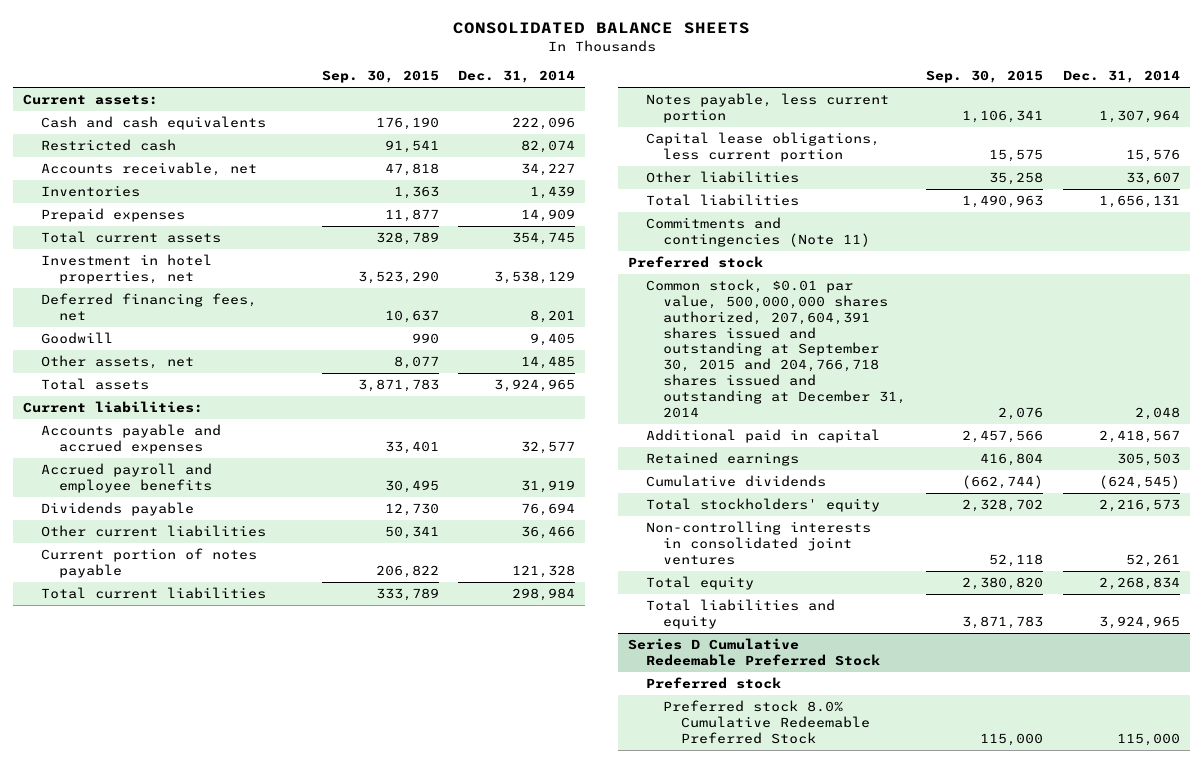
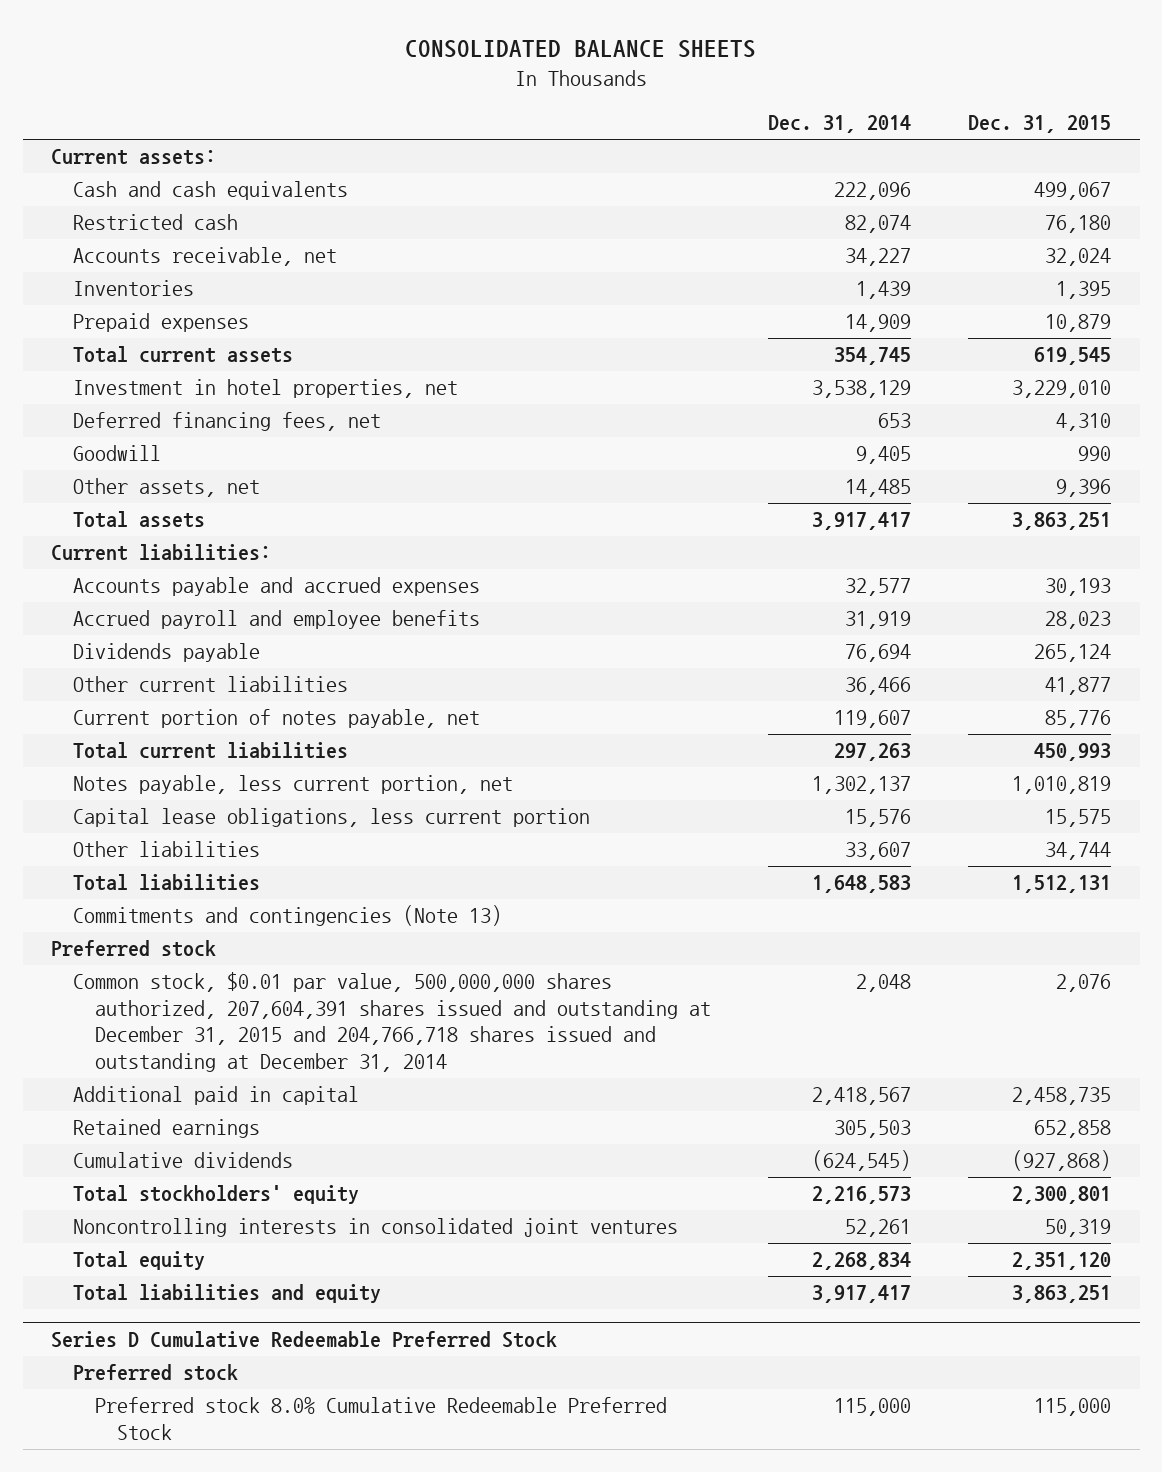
[321,70,439,84] Sep. 30, 2015 -> none
none -> [968,115,1112,134] Dec. 31, 2015
[530,309,576,323] 8,201 -> [878,413,912,429] 653
[494,379,576,393] 3,924,965 -> [812,512,912,531] 3,917,417
[40,548,257,578] Current portion of notes payable -> [73,709,481,729] Current portion of notes payable, net
[512,564,576,578] 121,328 -> [834,710,912,729] 119,607
[512,588,576,602] 298,984 -> [834,743,912,762] 297,263
[645,93,889,123] Notes payable, less current portion -> [73,775,514,795] Notes payable, less current portion, net
[1099,109,1181,123] 1,307,964 -> [812,776,912,795] 1,302,137
[1099,195,1181,209] 1,656,131 -> [812,875,912,894] 1,648,583
[645,217,871,247] Commitments and contingencies (Note 11) -> [73,905,503,927] Commitments and contingencies (Note 13)
[645,279,907,418] Common stock, $0.01 par value, 500,000,000 shares authorized, 207,604,391 shares issued and outstanding at September 30, 2015 and 204,766,718 shares issued and outstanding at December 31, 2014 -> [73,972,711,1072] Common stock, $0.01 par value, 500,000,000 shares authorized, 207,604,391 shares issued and outstanding at December 31, 2015 and 204,766,718 shares issued and outstanding at December 31, 2014
[645,521,871,565] Non-controlling interests in consolidated joint ventures -> [73,1218,679,1238] Noncontrolling interests in consolidated joint ventures
[1099,615,1181,629] 3,924,965 -> [812,1285,912,1304] 3,917,417

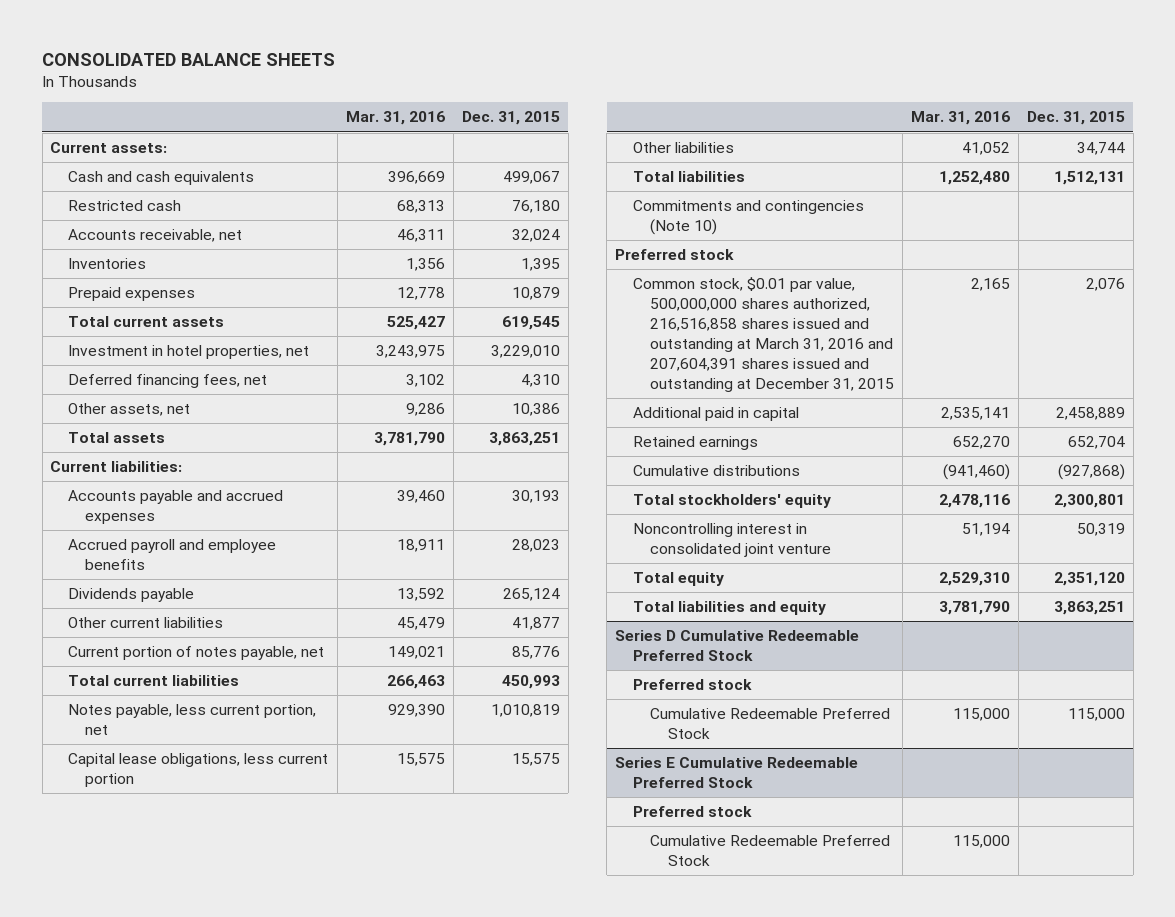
[768,115,912,134] Dec. 31, 2014 -> none
none -> [346,111,446,126] Mar. 31, 2016
[73,445,162,462] Goodwill -> none
[1056,479,1112,498] 9,396 -> [511,403,560,417] 10,386
[73,905,503,927] Commitments and contingencies (Note 13) -> [632,200,864,236] Commitments and contingencies (Note 10)
[73,972,711,1072] Common stock, $0.01 par value, 500,000,000 shares authorized, 207,604,391 shares issued and outstanding at December 31, 2015 and 204,766,718 shares issued and outstanding at December 31, 2014 -> [632,277,895,392] Common stock, $0.01 par value, 500,000,000 shares authorized, 216,516,858 shares issued and outstanding at March 31, 2016 and 207,604,391 shares issued and outstanding at December 31, 2015
[1012,1087,1112,1106] 2,458,735 -> [1055,407,1125,421] 2,458,889
[1034,1120,1112,1139] 652,858 -> [1067,436,1125,450] 652,704
[73,1152,294,1169] Cumulative dividends -> [632,465,800,477] Cumulative distributions
[73,1218,679,1238] Noncontrolling interests in consolidated joint ventures -> [632,523,832,558] Noncontrolling interest in consolidated joint venture
[94,1397,667,1440] Preferred stock 8.0% Cumulative Redeemable Preferred Stock -> [650,708,891,740] Cumulative Redeemable Preferred Stock
none -> [615,757,859,789] Series E Cumulative Redeemable Preferred Stock
none -> [632,806,752,818] Preferred stock
none -> [650,835,891,867] Cumulative Redeemable Preferred Stock

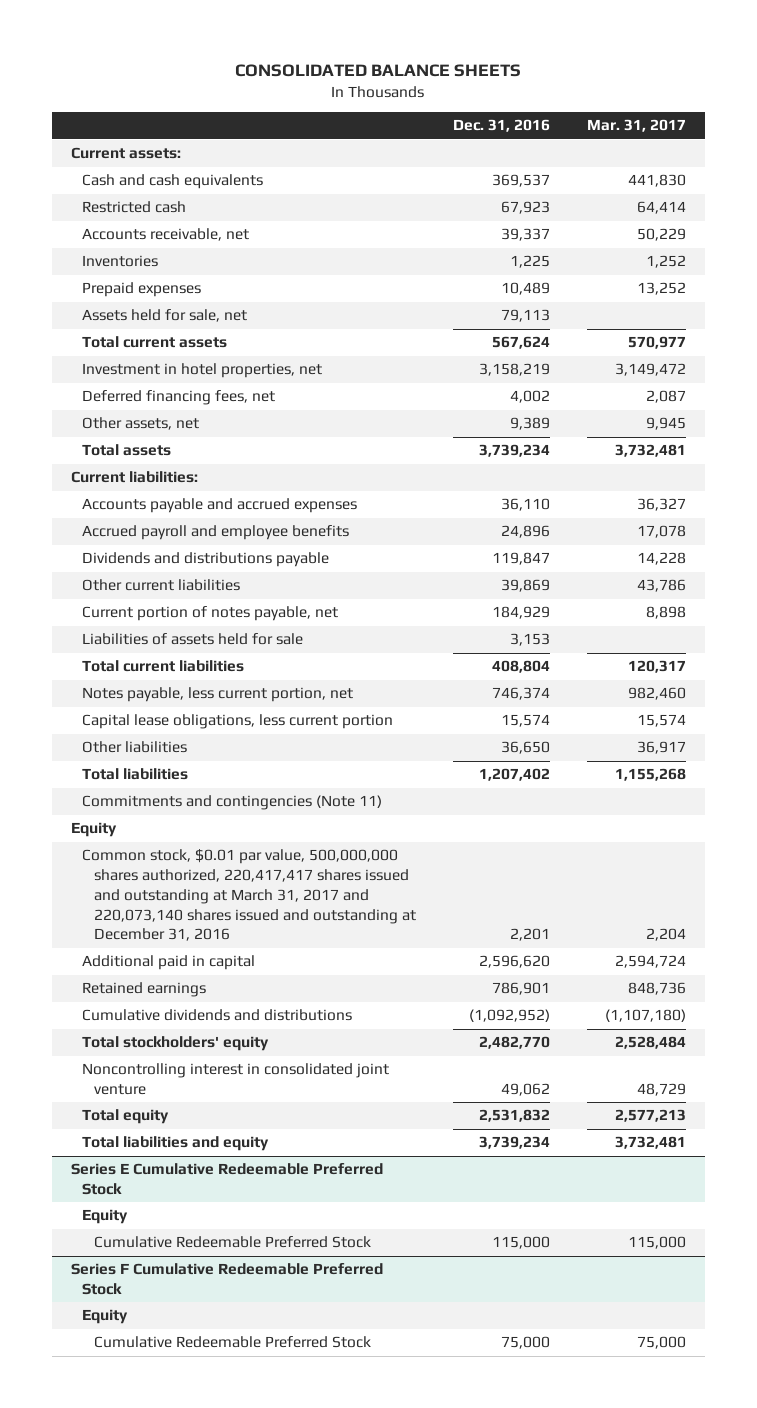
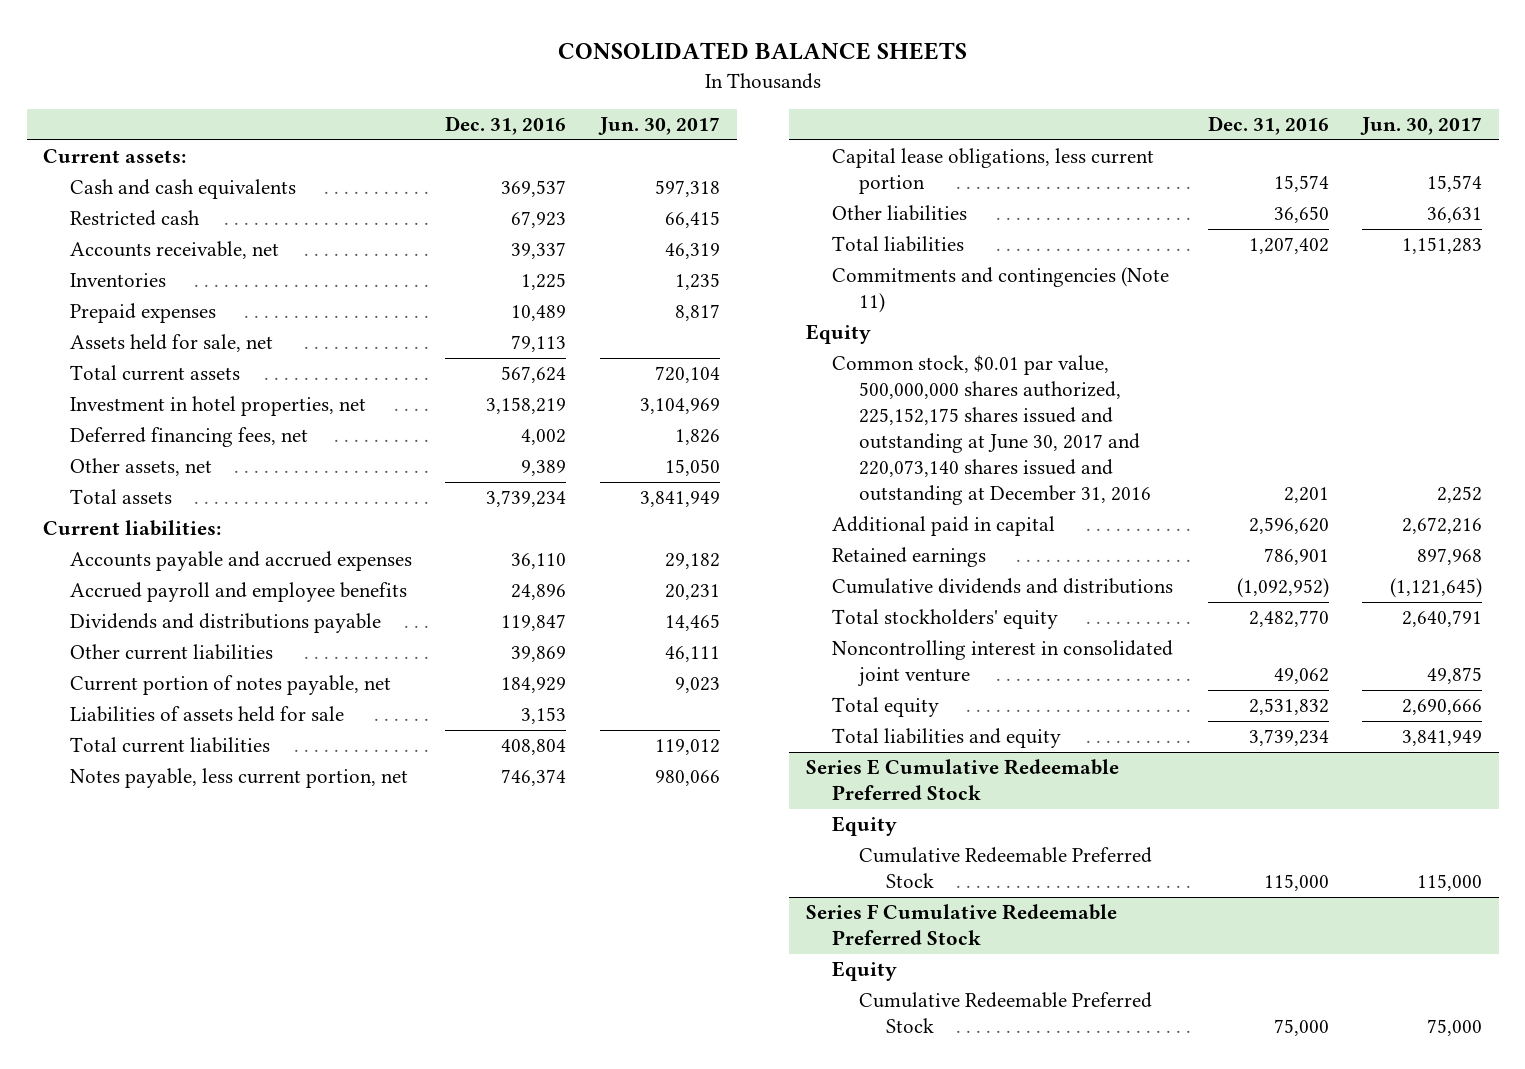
[587,119,687,133] Mar. 31, 2017 -> none
none -> [597,117,720,136] Jun. 30, 2017
[82,849,417,942] Common stock, $0.01 par value, 500,000,000 shares authorized, 220,417,417 shares issued and outstanding at March 31, 2017 and 220,073,140 shares issued and outstanding at December 31, 2016 -> [832,355,1151,506] Common stock, $0.01 par value, 500,000,000 shares authorized, 225,152,175 shares issued and outstanding at June 30, 2017 and 220,073,140 shares issued and outstanding at December 31, 2016

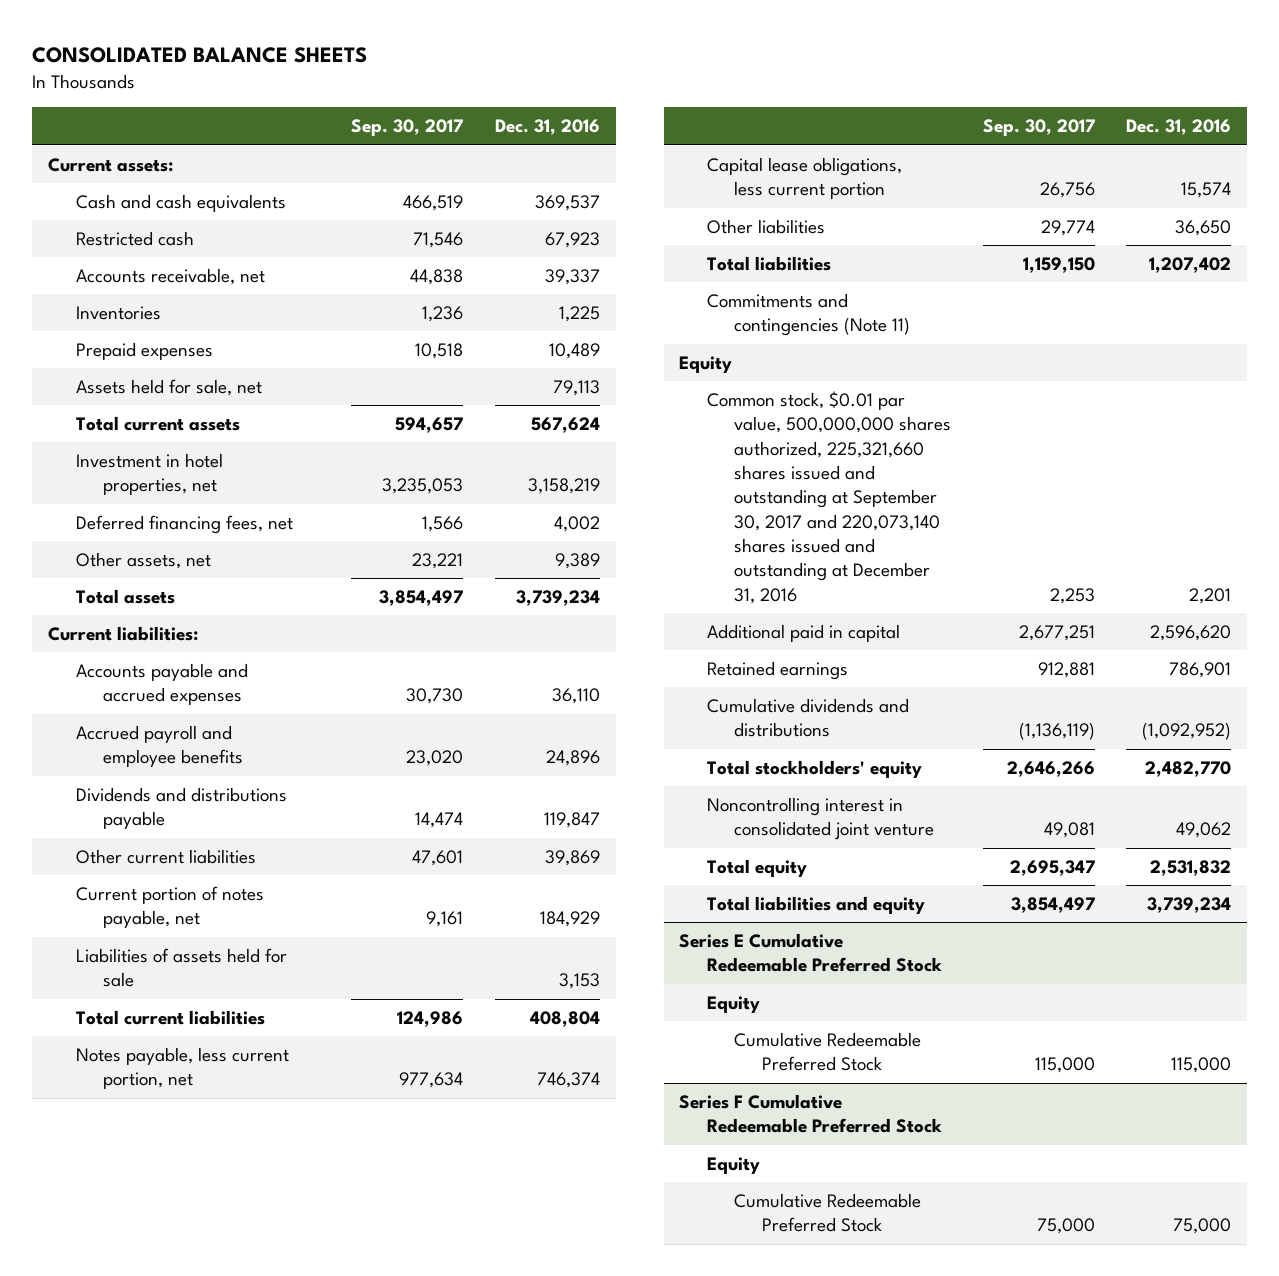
[597,117,720,136] Jun. 30, 2017 -> none
none -> [351,119,464,137] Sep. 30, 2017
[832,355,1151,506] Common stock, $0.01 par value, 500,000,000 shares authorized, 225,152,175 shares issued and outstanding at June 30, 2017 and 220,073,140 shares issued and outstanding at December 31, 2016 -> [706,390,952,604] Common stock, $0.01 par value, 500,000,000 shares authorized, 225,321,660 shares issued and outstanding at September 30, 2017 and 220,073,140 shares issued and outstanding at December 31, 2016

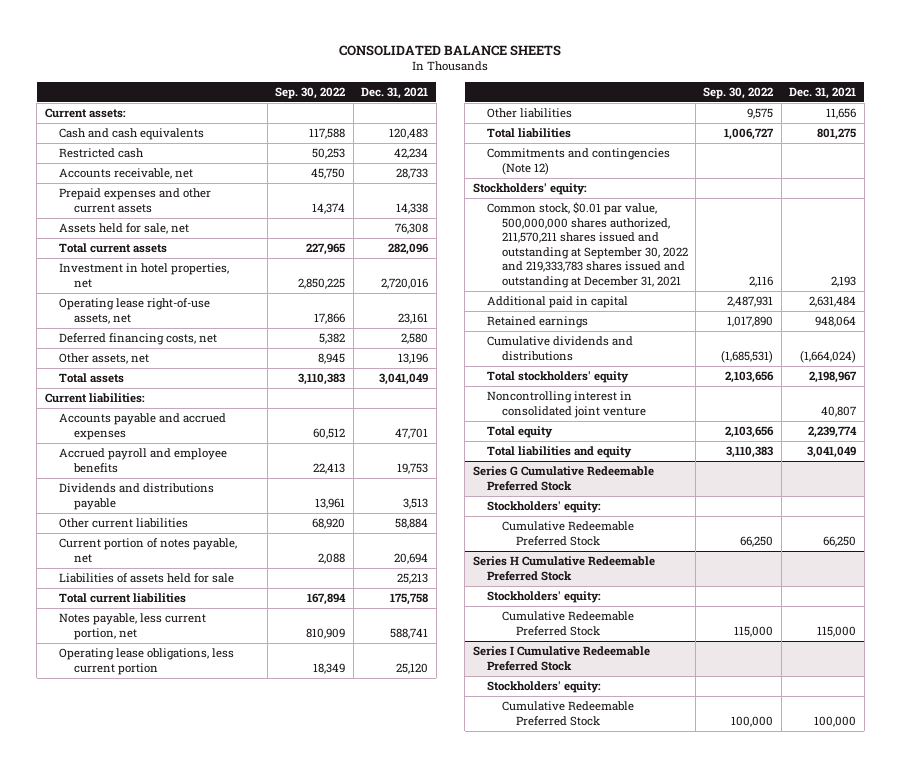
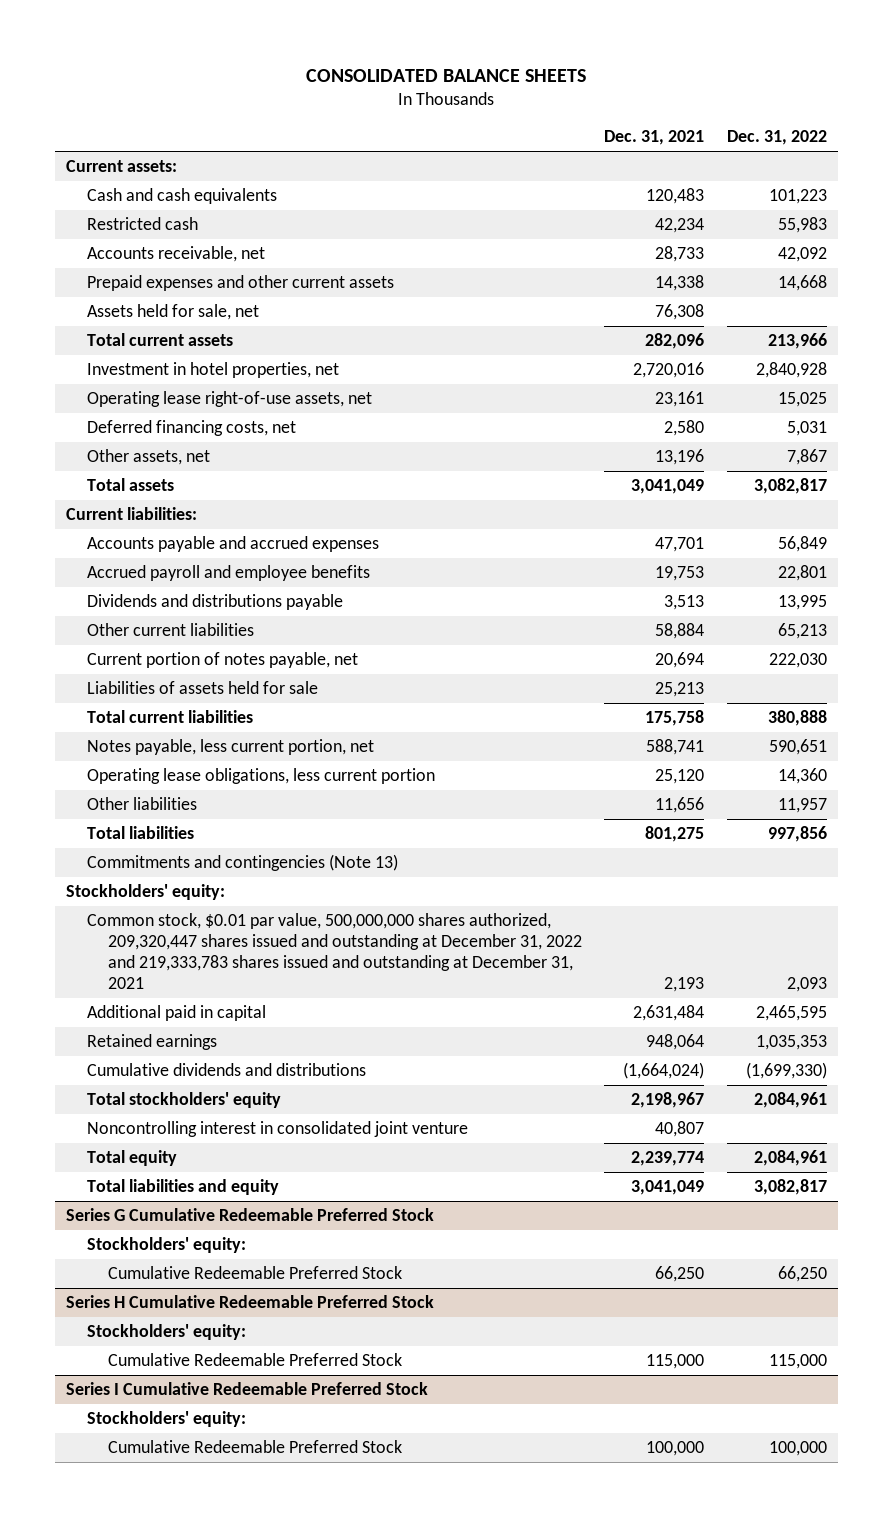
[275,86,346,99] Sep. 30, 2022 -> none
none -> [726,130,827,146] Dec. 31, 2022
[487,148,671,175] Commitments and contingencies (Note 12) -> [86,854,398,872] Commitments and contingencies (Note 13)
[487,202,688,289] Common stock, $0.01 par value, 500,000,000 shares authorized, 211,570,211 shares issued and outstanding at September 30, 2022 and 219,333,783 shares issued and outstanding at December 31, 2021 -> [86,913,582,990] Common stock, $0.01 par value, 500,000,000 shares authorized, 209,320,447 shares issued and outstanding at December 31, 2022 and 219,333,783 shares issued and outstanding at December 31, 2021

